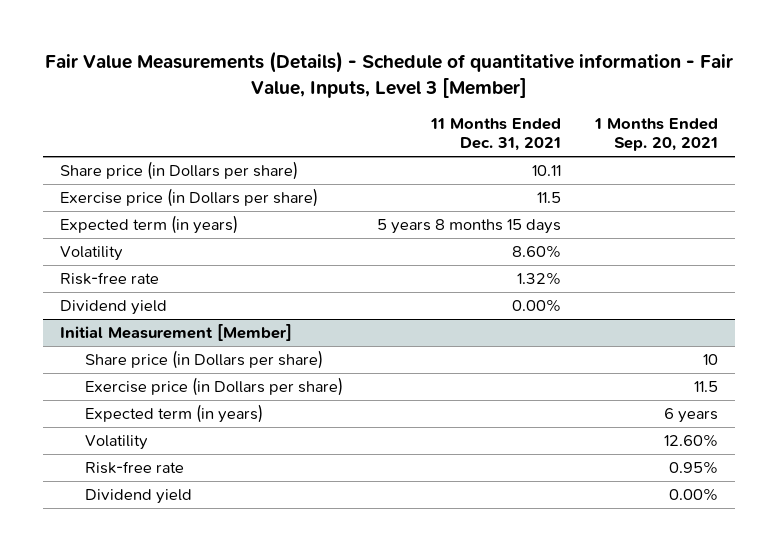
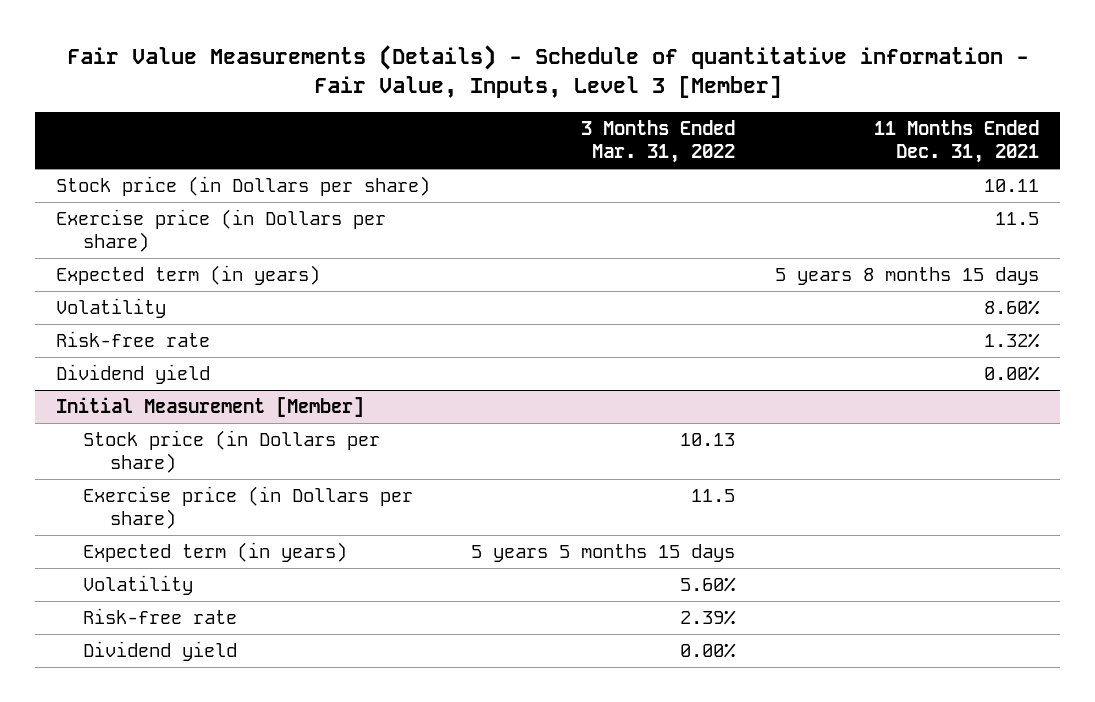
[593,118,718,152] 1 Months Ended Sep. 20, 2021 -> none
none -> [580,120,735,164] 3 Months Ended Mar. 31, 2022
[59,161,298,181] Share price (in Dollars per share) -> [55,176,430,197] Stock price (in Dollars per share)
[84,350,323,370] Share price (in Dollars per share) -> [83,430,381,474] Stock price (in Dollars per share)

